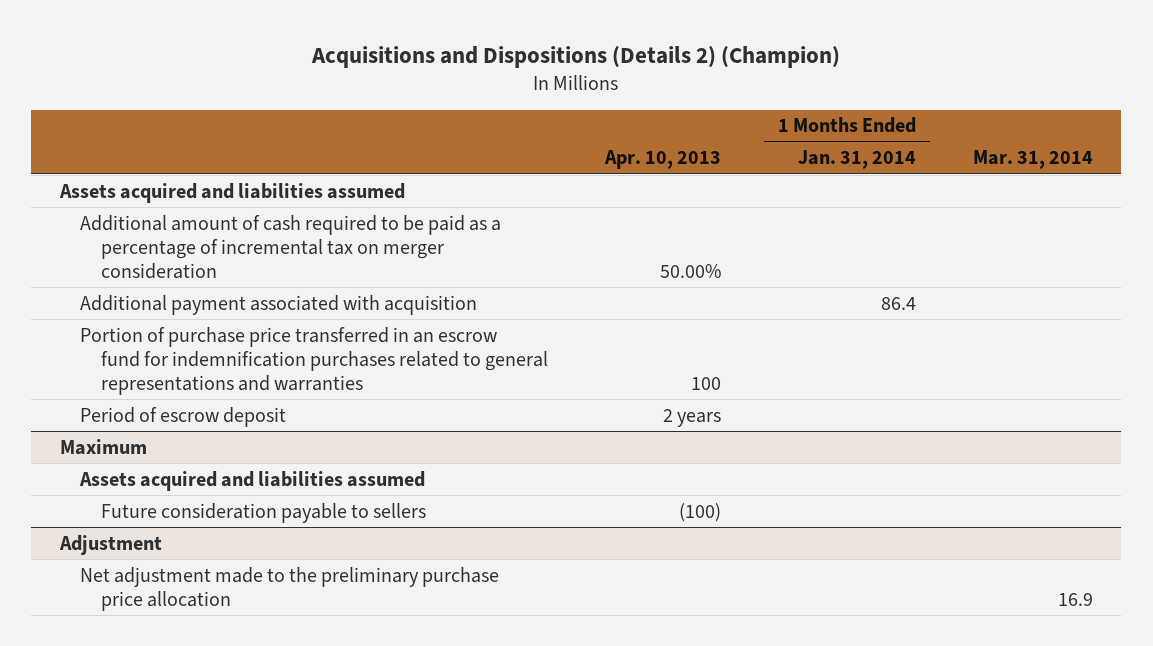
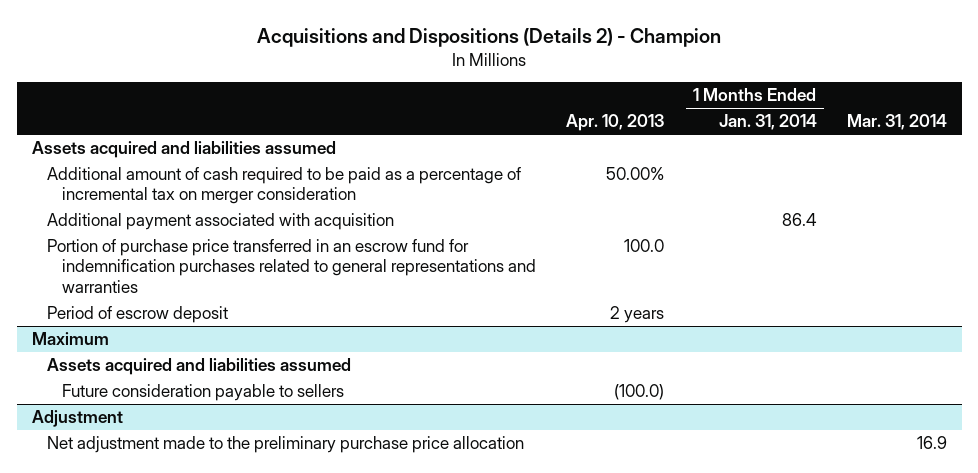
[311,45,841,68] Acquisitions and Dispositions (Details 2) (Champion) -> [257,27,722,47] Acquisitions and Dispositions (Details 2) - Champion
[690,376,721,390] 100 -> [624,239,665,253] 100.0
[678,502,721,522] (100) -> [614,384,665,401] (100.0)

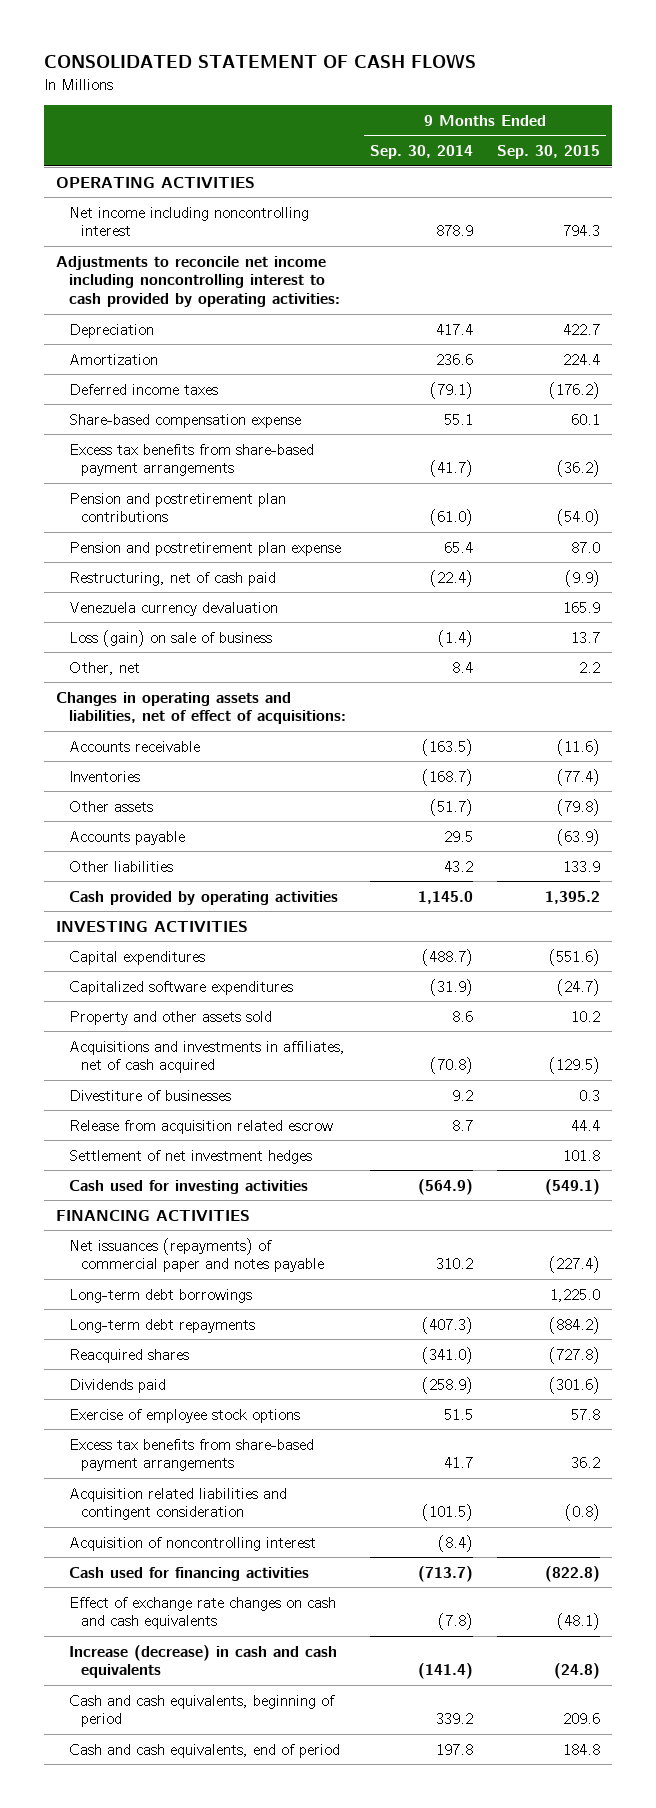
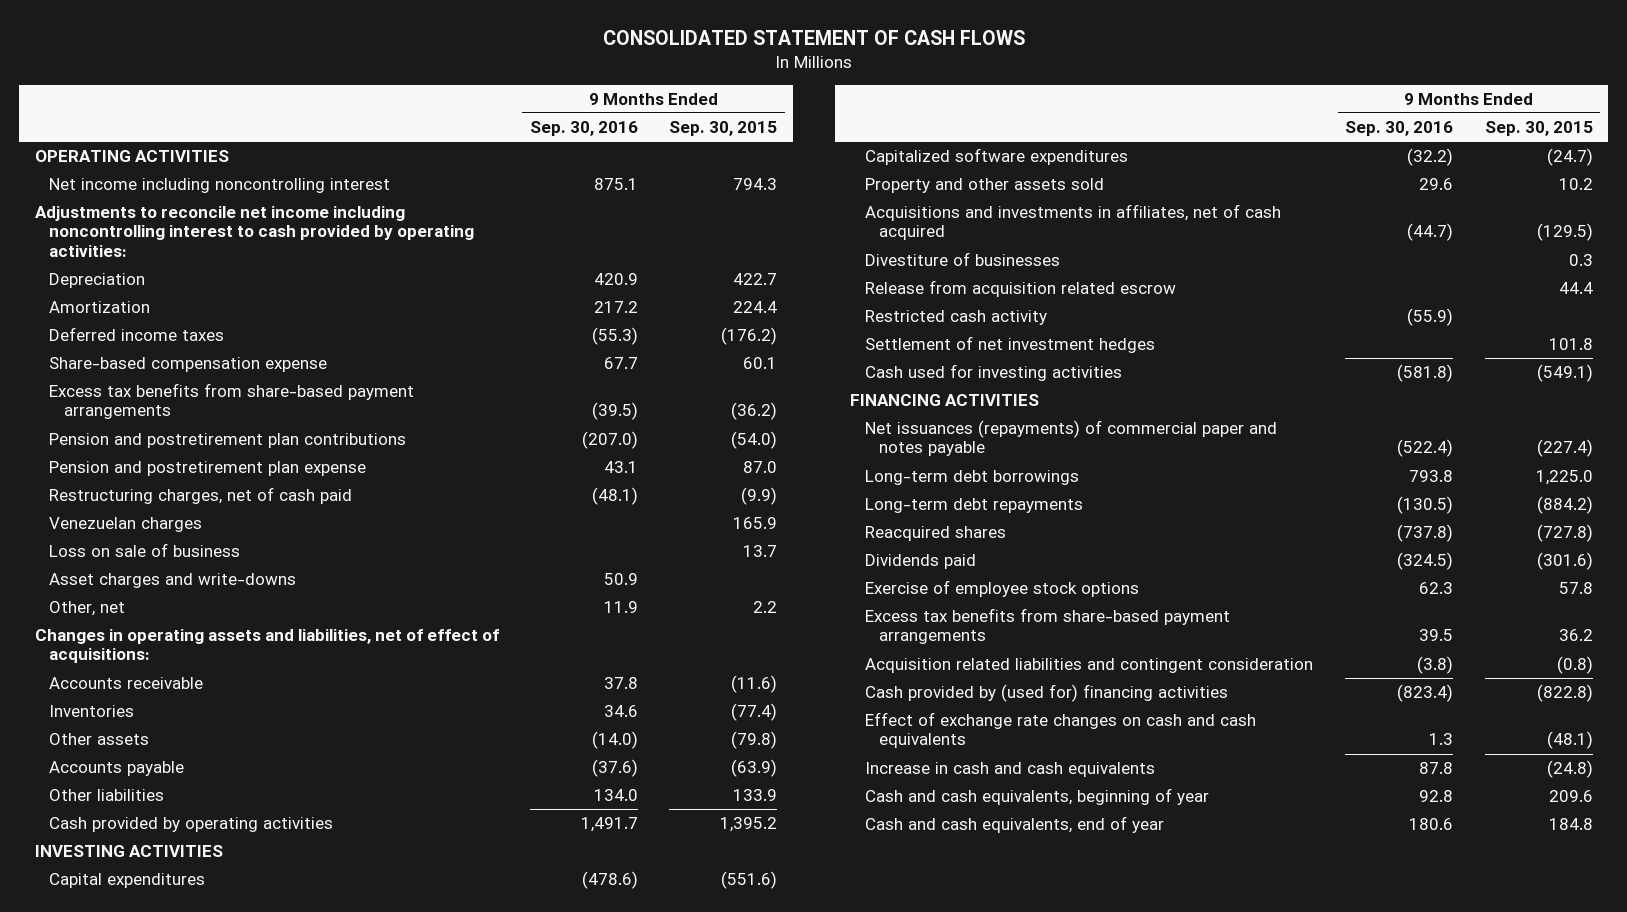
[369,145,473,160] Sep. 30, 2014 -> none
none -> [529,120,638,136] Sep. 30, 2016
[68,571,276,586] Restructuring, net of cash paid -> [49,487,353,505] Restructuring charges, net of cash paid
[68,601,278,616] Venezuela currency devaluation -> [49,517,203,533] Venezuelan charges
[68,629,272,647] Loss (gain) on sale of business -> [49,543,241,558] Loss on sale of business
none -> [49,573,297,589] Asset charges and write-downs
none -> [864,310,1047,326] Restricted cash activity
[68,1536,316,1551] Acquisition of noncontrolling interest -> none
[68,1566,309,1581] Cash used for financing activities -> [864,684,1228,703] Cash provided by (used for) financing activities
[68,1644,337,1679] Increase (decrease) in cash and cash equivalents -> [864,762,1155,778] Increase in cash and cash equivalents
[68,1694,335,1728] Cash and cash equivalents, beginning of period -> [864,788,1209,806] Cash and cash equivalents, beginning of year
[68,1743,340,1758] Cash and cash equivalents, end of period -> [864,816,1164,834] Cash and cash equivalents, end of year

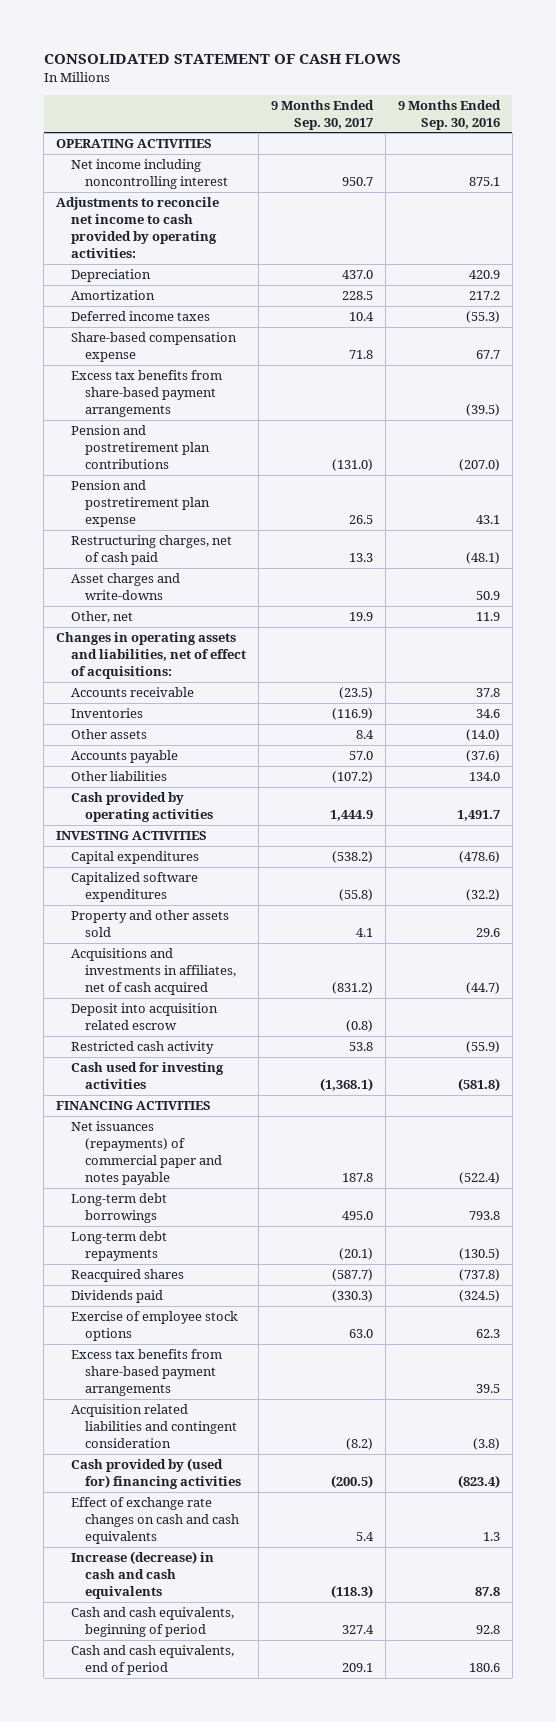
[669,120,778,136] Sep. 30, 2015 -> none
none -> [270,99,374,130] 9 Months Ended Sep. 30, 2017
[34,206,475,257] Adjustments to reconcile net income including noncontrolling interest to cash provided by operating activities: -> [56,197,220,258] Adjustments to reconcile net income to cash provided by operating activities:
[49,517,203,533] Venezuelan charges -> none
[49,543,241,558] Loss on sale of business -> none
[864,252,1060,267] Divestiture of businesses -> none
[864,280,1176,298] Release from acquisition related escrow -> none
none -> [70,1003,218,1031] Deposit into acquisition related escrow
[864,336,1155,354] Settlement of net investment hedges -> none
[864,762,1155,778] Increase in cash and cash equivalents -> [70,1551,214,1599] Increase (decrease) in cash and cash equivalents
[864,788,1209,806] Cash and cash equivalents, beginning of year -> [70,1607,234,1638] Cash and cash equivalents, beginning of period
[864,816,1164,834] Cash and cash equivalents, end of year -> [70,1645,234,1676] Cash and cash equivalents, end of period

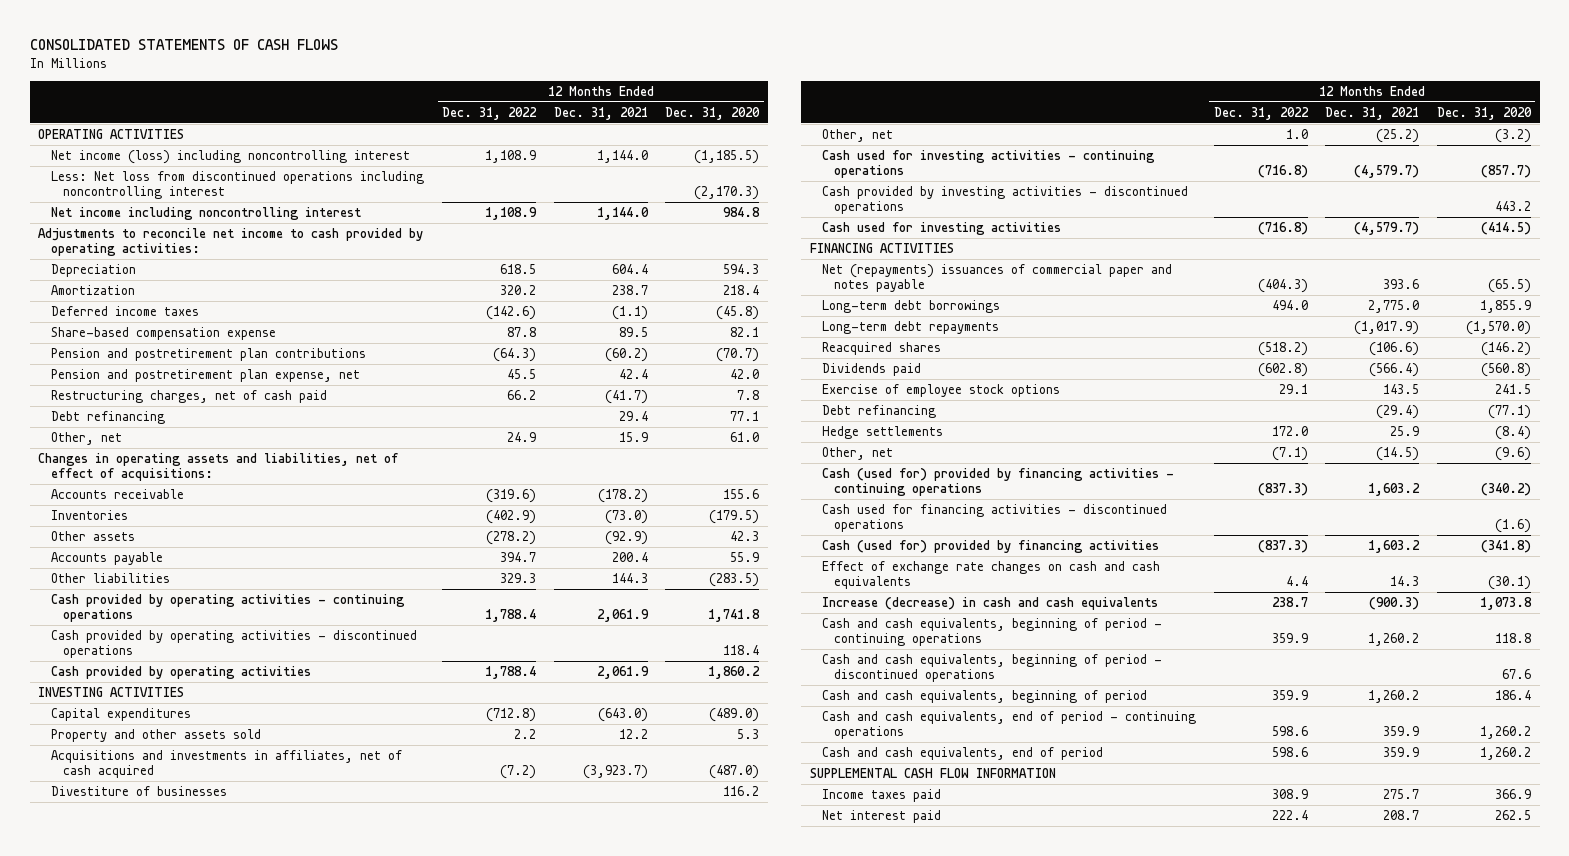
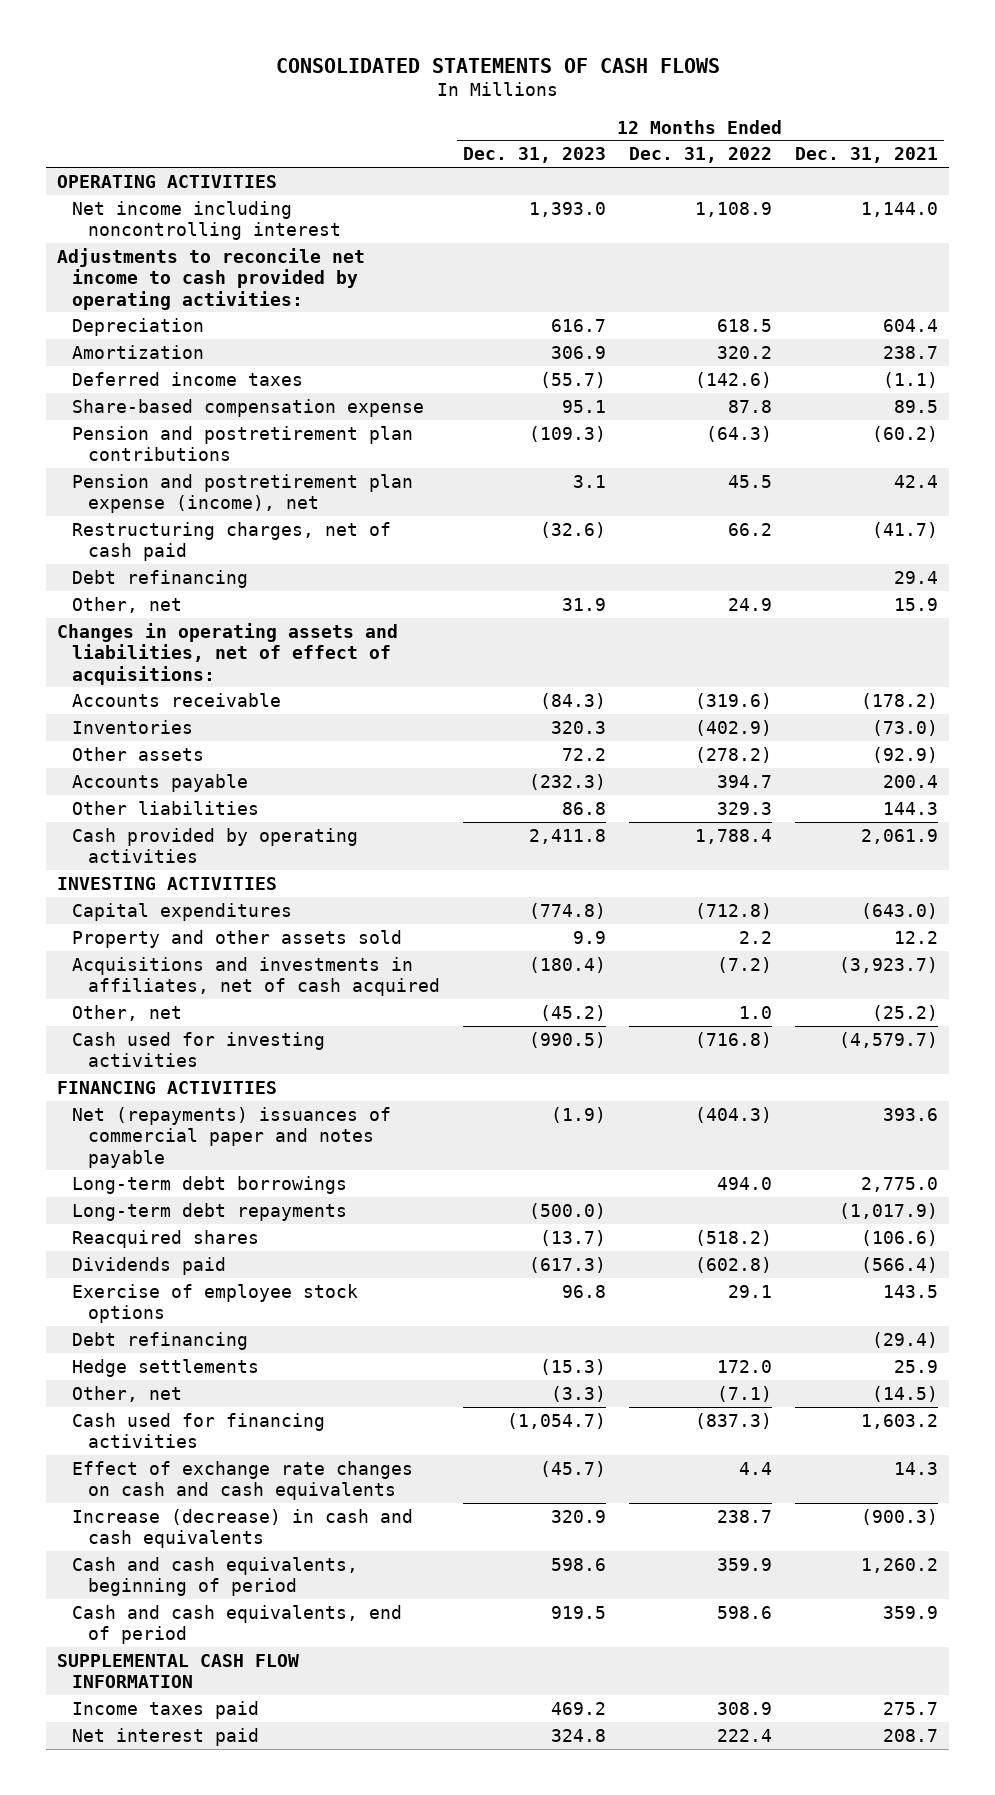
[665,106,761,120] Dec. 31, 2020 -> none
none -> [462,147,606,164] Dec. 31, 2023
[50,149,410,164] Net income (loss) including noncontrolling interest -> none
[50,170,424,200] Less: Net loss from discontinued operations including noncontrolling interest -> none
[50,368,360,382] Pension and postretirement plan expense, net -> [72,473,414,514] Pension and postretirement plan expense (income), net
[50,593,405,623] Cash provided by operating activities - continuing operations -> none
[50,629,417,659] Cash provided by operating activities - discontinued operations -> none
[50,785,227,796] Divestiture of businesses -> none
[822,149,1156,179] Cash used for investing activities - continuing operations -> none
[822,185,1189,215] Cash provided by investing activities - discontinued operations -> none
[822,467,1175,497] Cash (used for) provided by financing activities - continuing operations -> none
[822,503,1168,533] Cash used for financing activities - discontinued operations -> none
[822,539,1160,553] Cash (used for) provided by financing activities -> [72,1412,326,1449] Cash used for financing activities
[822,617,1163,647] Cash and cash equivalents, beginning of period - continuing operations -> none
[822,653,1163,683] Cash and cash equivalents, beginning of period - discontinued operations -> none
[822,710,1197,740] Cash and cash equivalents, end of period - continuing operations -> none

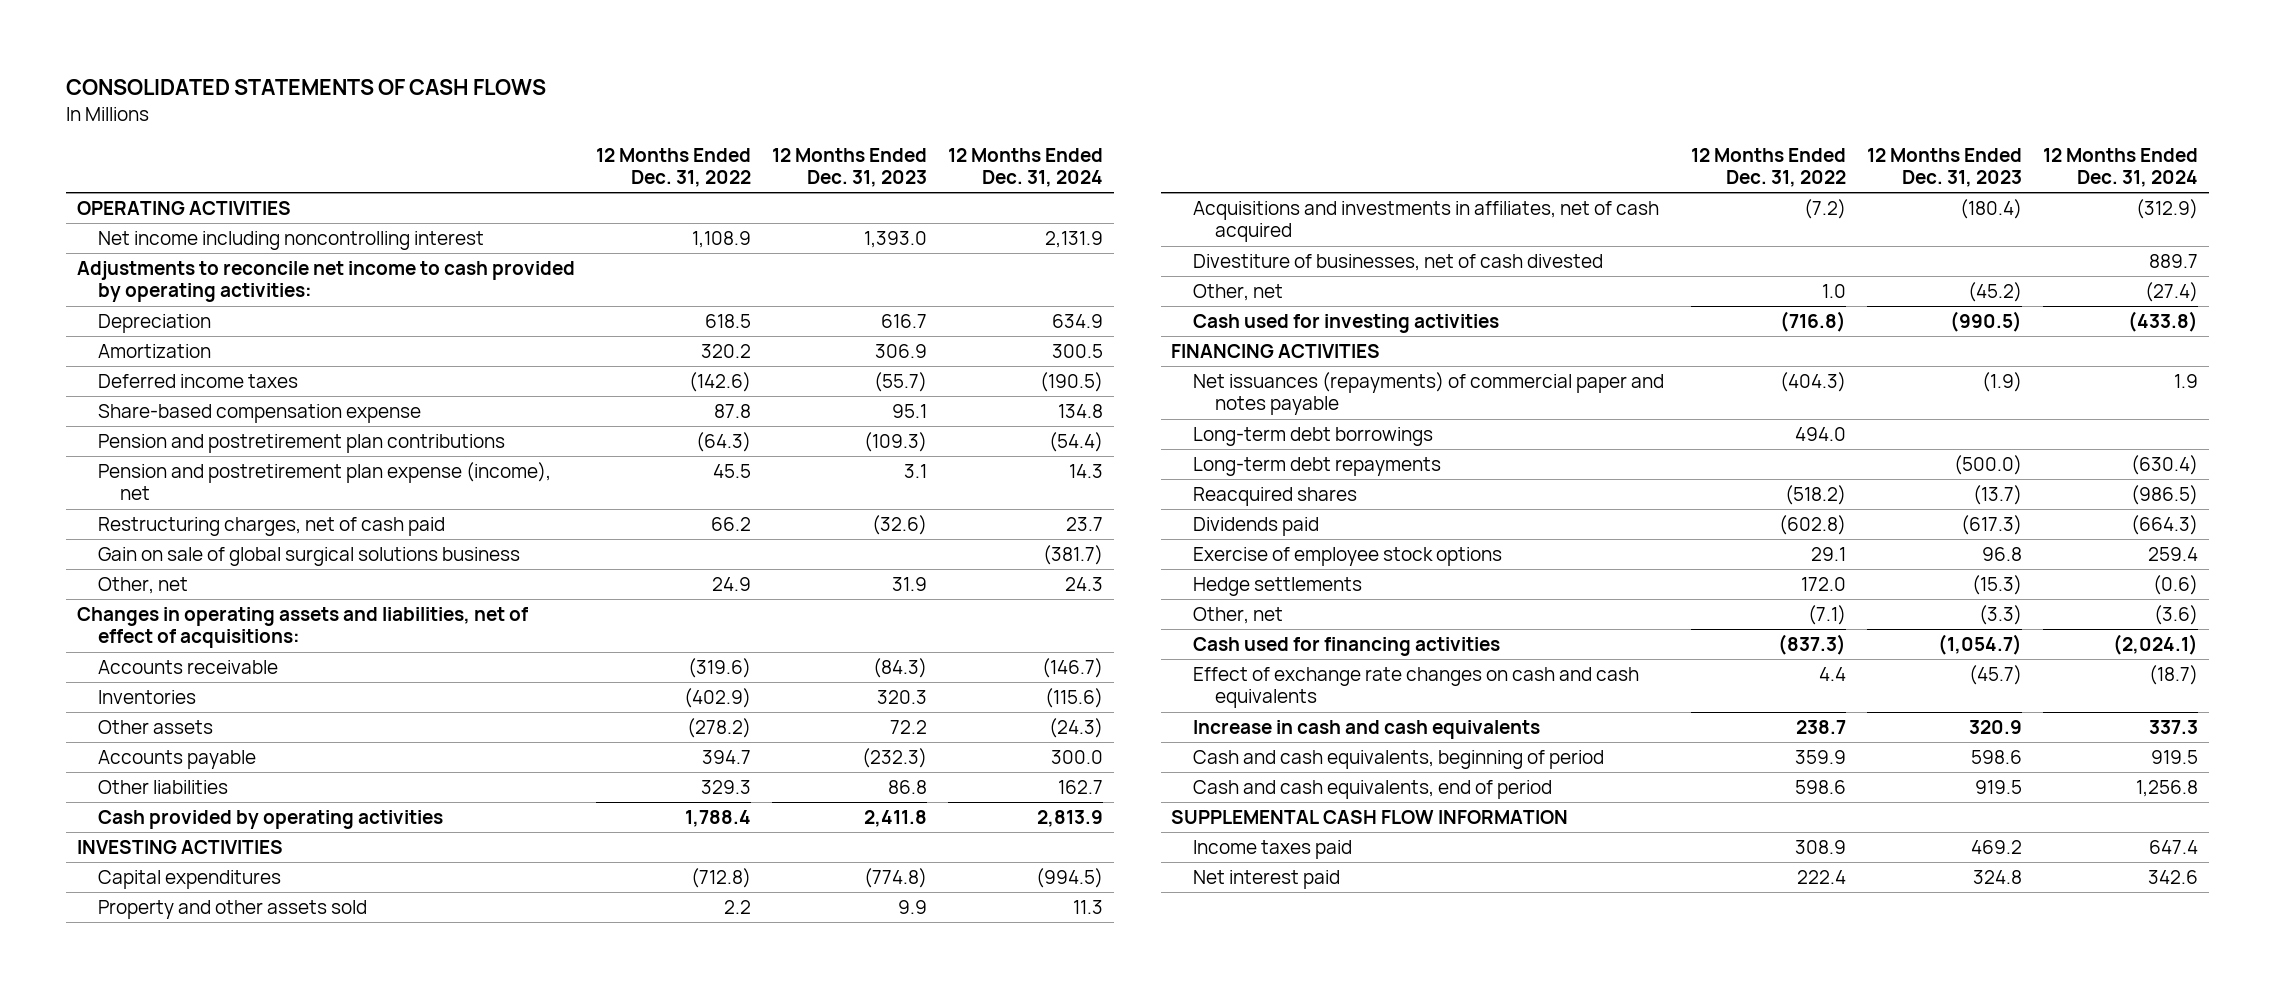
[794,147,938,164] Dec. 31, 2021 -> none
none -> [948,147,1104,187] 12 Months Ended Dec. 31, 2024
[72,569,249,588] Debt refinancing -> none
none -> [98,547,521,567] Gain on sale of global surgical solutions business
none -> [1193,254,1604,272] Divestiture of businesses, net of cash divested
[72,1106,392,1168] Net (repayments) issuances of commercial paper and notes payable -> [1193,372,1665,416] Net issuances (repayments) of commercial paper and notes payable
[72,1331,249,1350] Debt refinancing -> none
[72,1508,414,1549] Increase (decrease) in cash and cash equivalents -> [1193,720,1541,740] Increase in cash and cash equivalents

